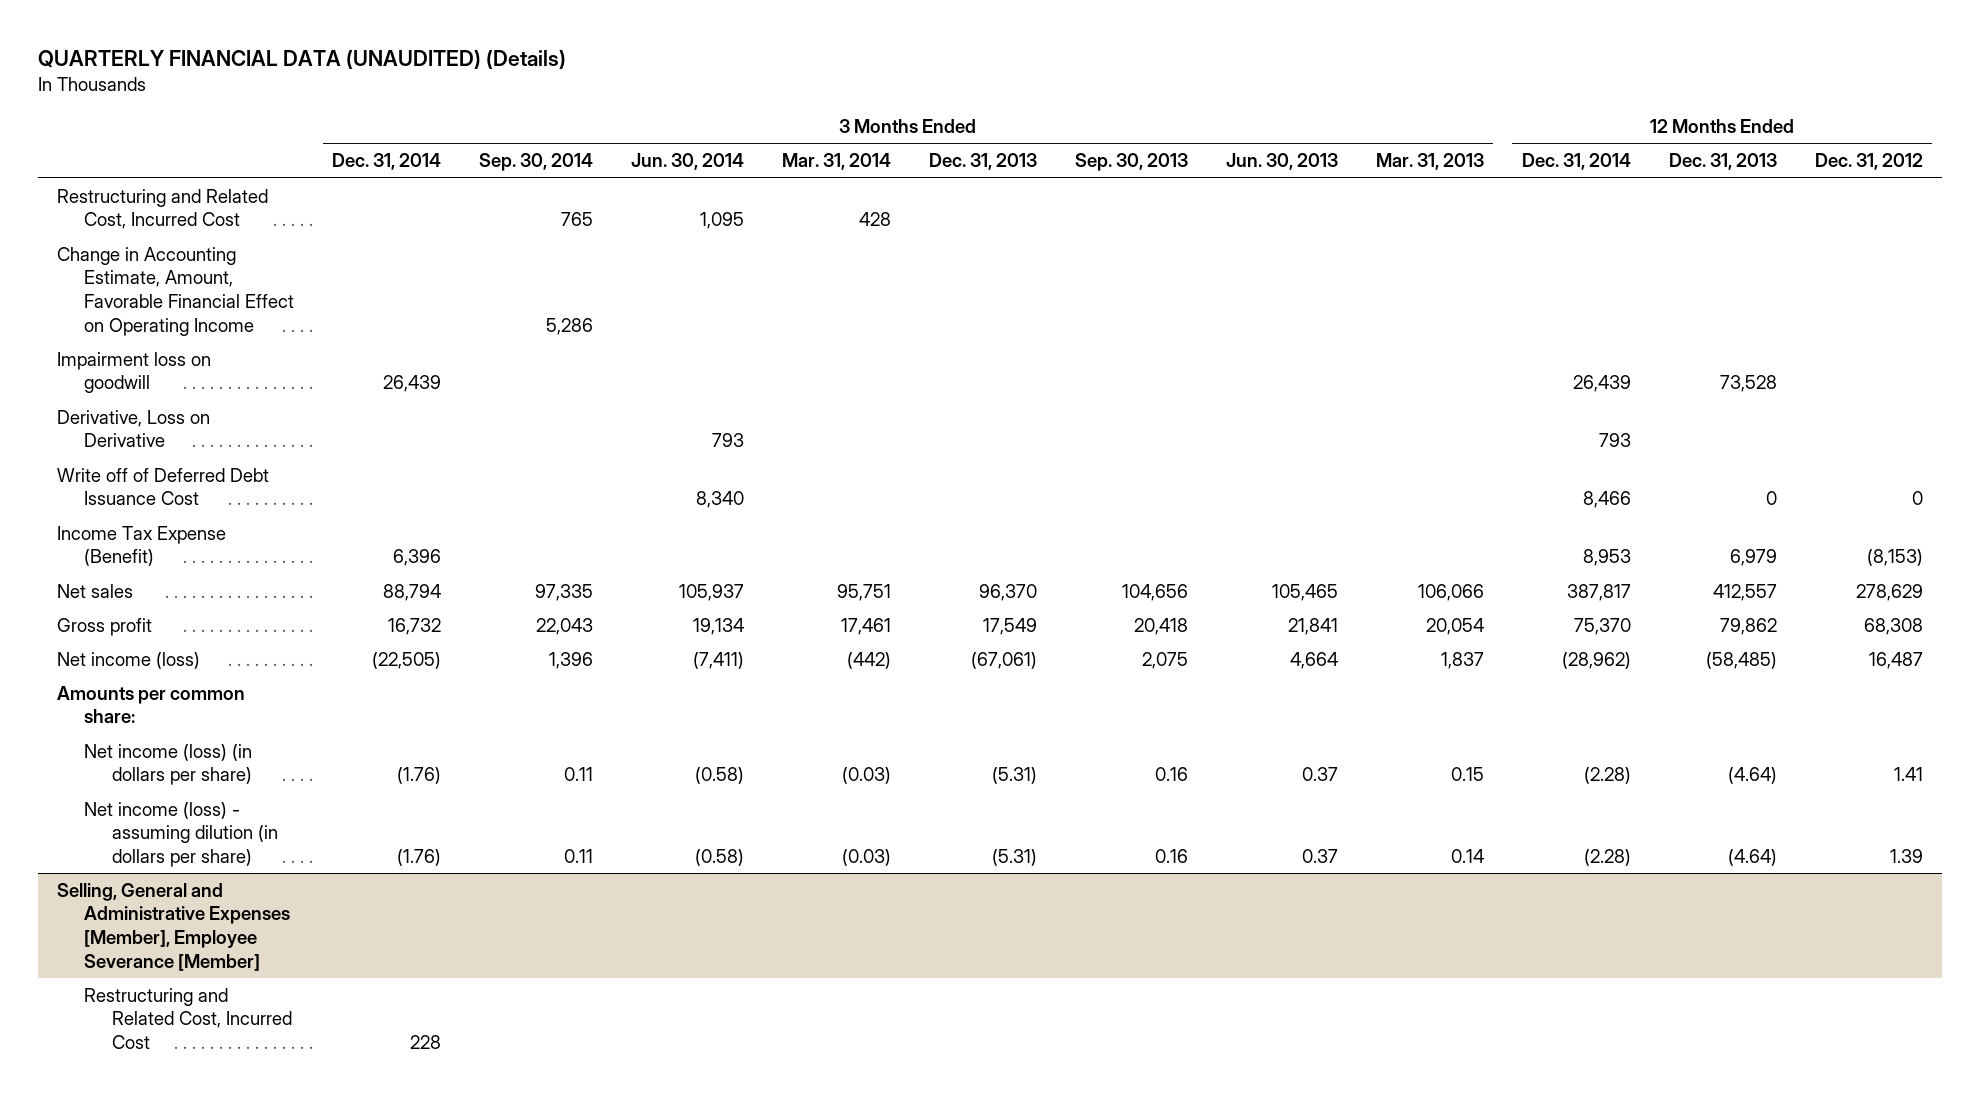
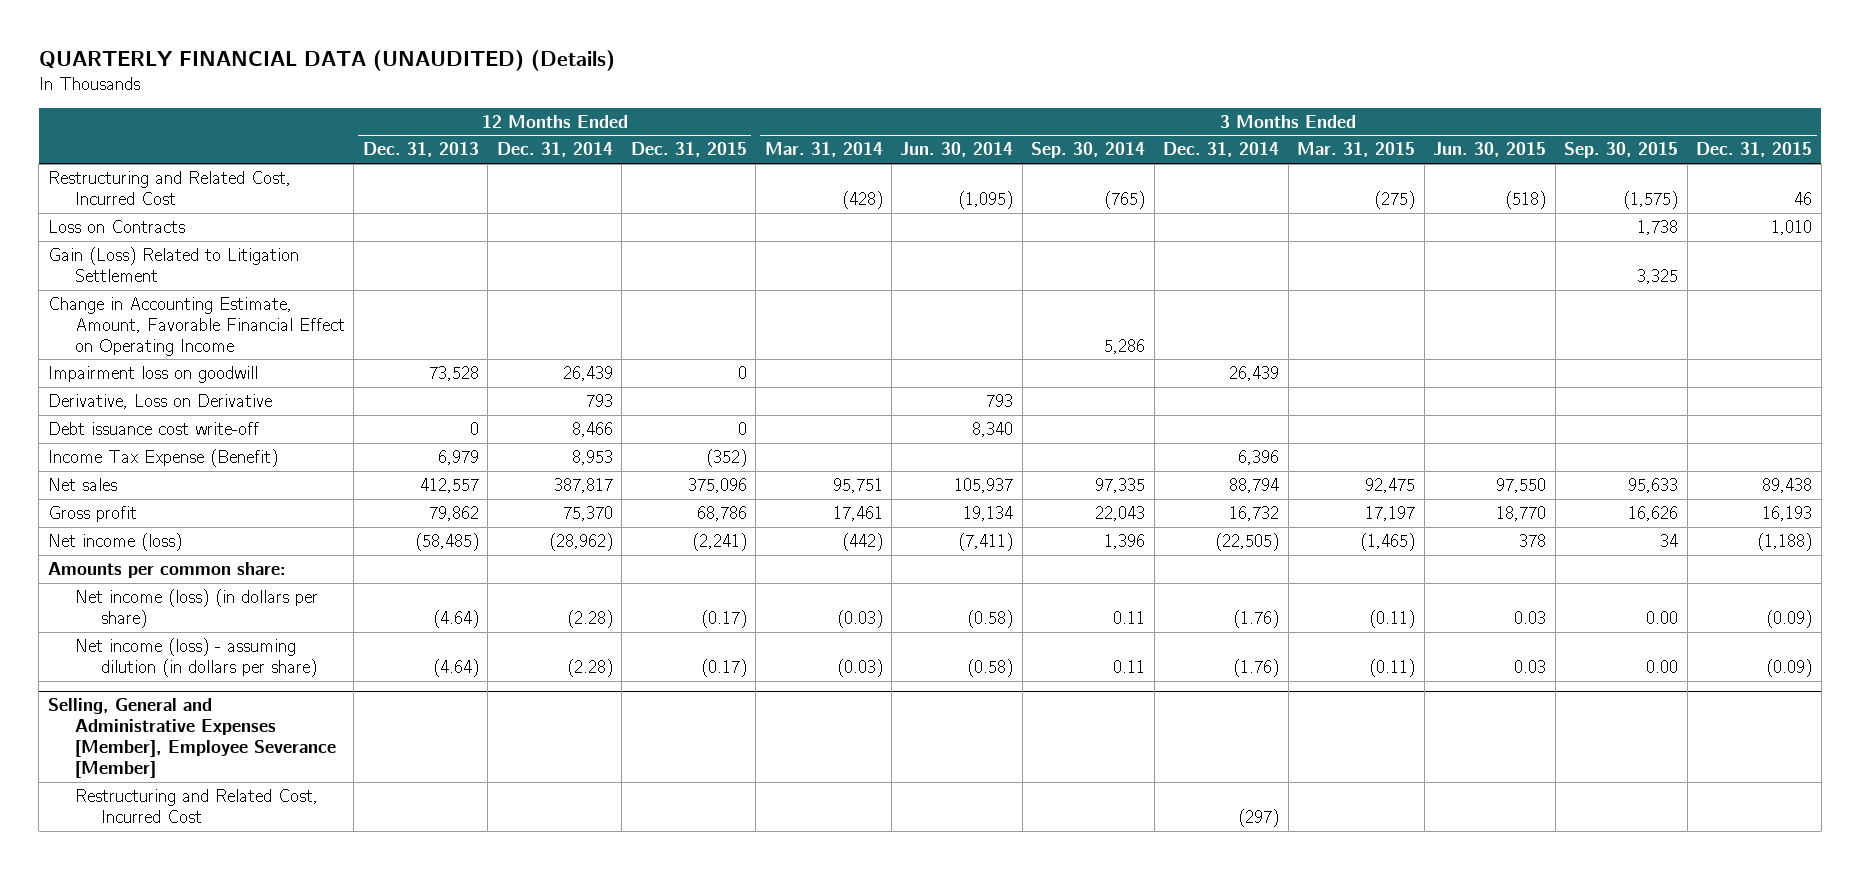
[929,153,1038,171] Dec. 31, 2013 -> none
[1074,153,1188,172] Sep. 30, 2013 -> none
[1225,153,1338,171] Jun. 30, 2013 -> none
[1375,153,1484,171] Mar. 31, 2013 -> none
[1814,153,1923,171] Dec. 31, 2012 -> none
none -> [630,142,747,158] Dec. 31, 2015
none -> [1297,142,1416,158] Mar. 31, 2015
none -> [1433,142,1547,158] Jun. 30, 2015
none -> [1564,142,1679,159] Sep. 30, 2015
none -> [1696,142,1813,158] Dec. 31, 2015
[561,212,594,227] 765 -> [1104,190,1146,209] (765)
[700,212,745,230] 1,095 -> [958,190,1014,209] (1,095)
[859,212,892,227] 428 -> [841,190,883,209] (428)
none -> [47,219,185,233] Loss on Contracts
none -> [47,246,299,282] Gain (Loss) Related to Litigation Settlement
[56,467,269,506] Write off of Deferred Debt Issuance Cost -> [47,421,259,435] Debt issuance cost write-off
[410,1035,442,1050] 228 -> [1238,808,1280,827] (297)

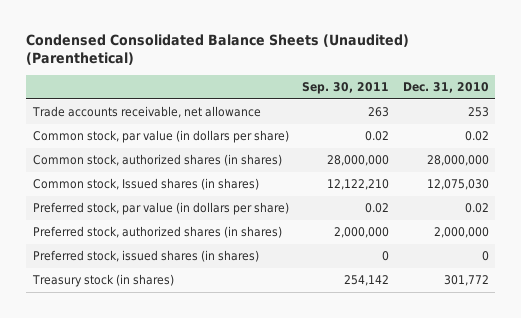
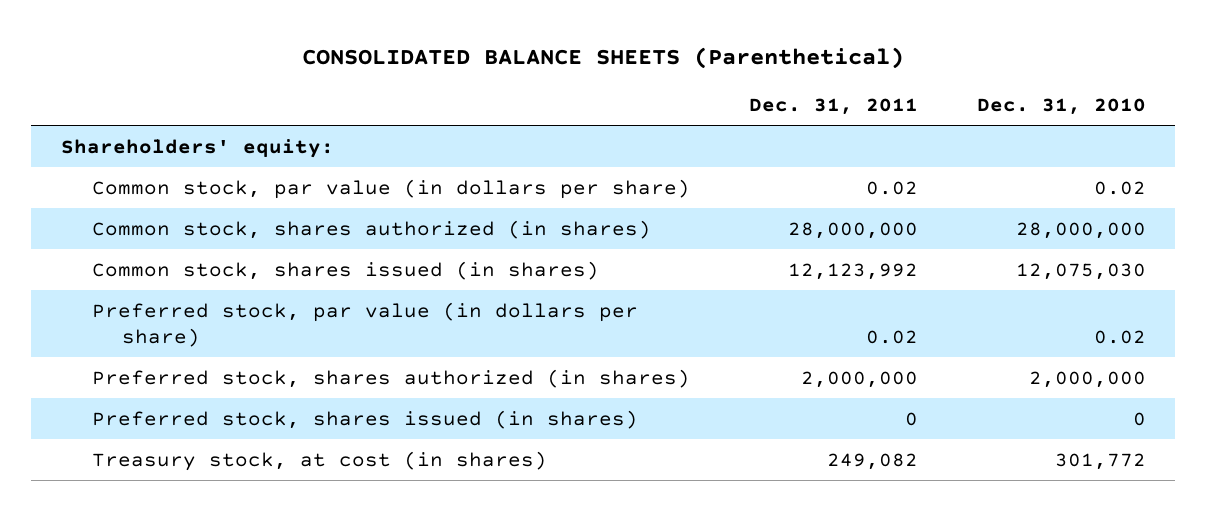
[25,33,409,66] Condensed Consolidated Balance Sheets (Unaudited) (Parenthetical) -> [302,46,905,69] CONSOLIDATED BALANCE SHEETS (Parenthetical)
[302,82,390,95] Sep. 30, 2011 -> none
none -> [748,98,918,116] Dec. 31, 2011
[31,106,261,119] Trade accounts receivable, net allowance -> none
none -> [60,138,334,158] Shareholders' equity:
[32,154,282,167] Common stock, authorized shares (in shares) -> [91,219,651,239] Common stock, shares authorized (in shares)
[32,178,259,191] Common stock, Issued shares (in shares) -> [91,260,599,280] Common stock, shares issued (in shares)
[32,226,282,239] Preferred stock, authorized shares (in shares) -> [91,368,690,388] Preferred stock, shares authorized (in shares)
[32,250,259,263] Preferred stock, issued shares (in shares) -> [91,409,638,429] Preferred stock, shares issued (in shares)
[31,274,174,288] Treasury stock (in shares) -> [91,450,547,471] Treasury stock, at cost (in shares)

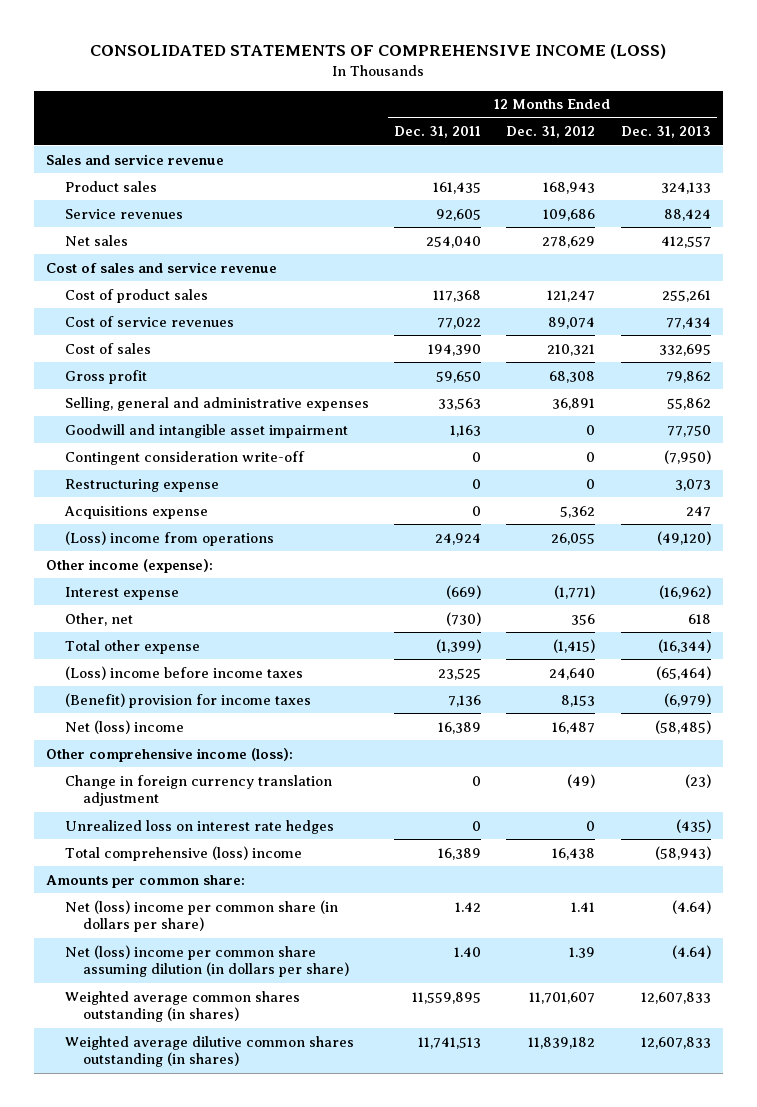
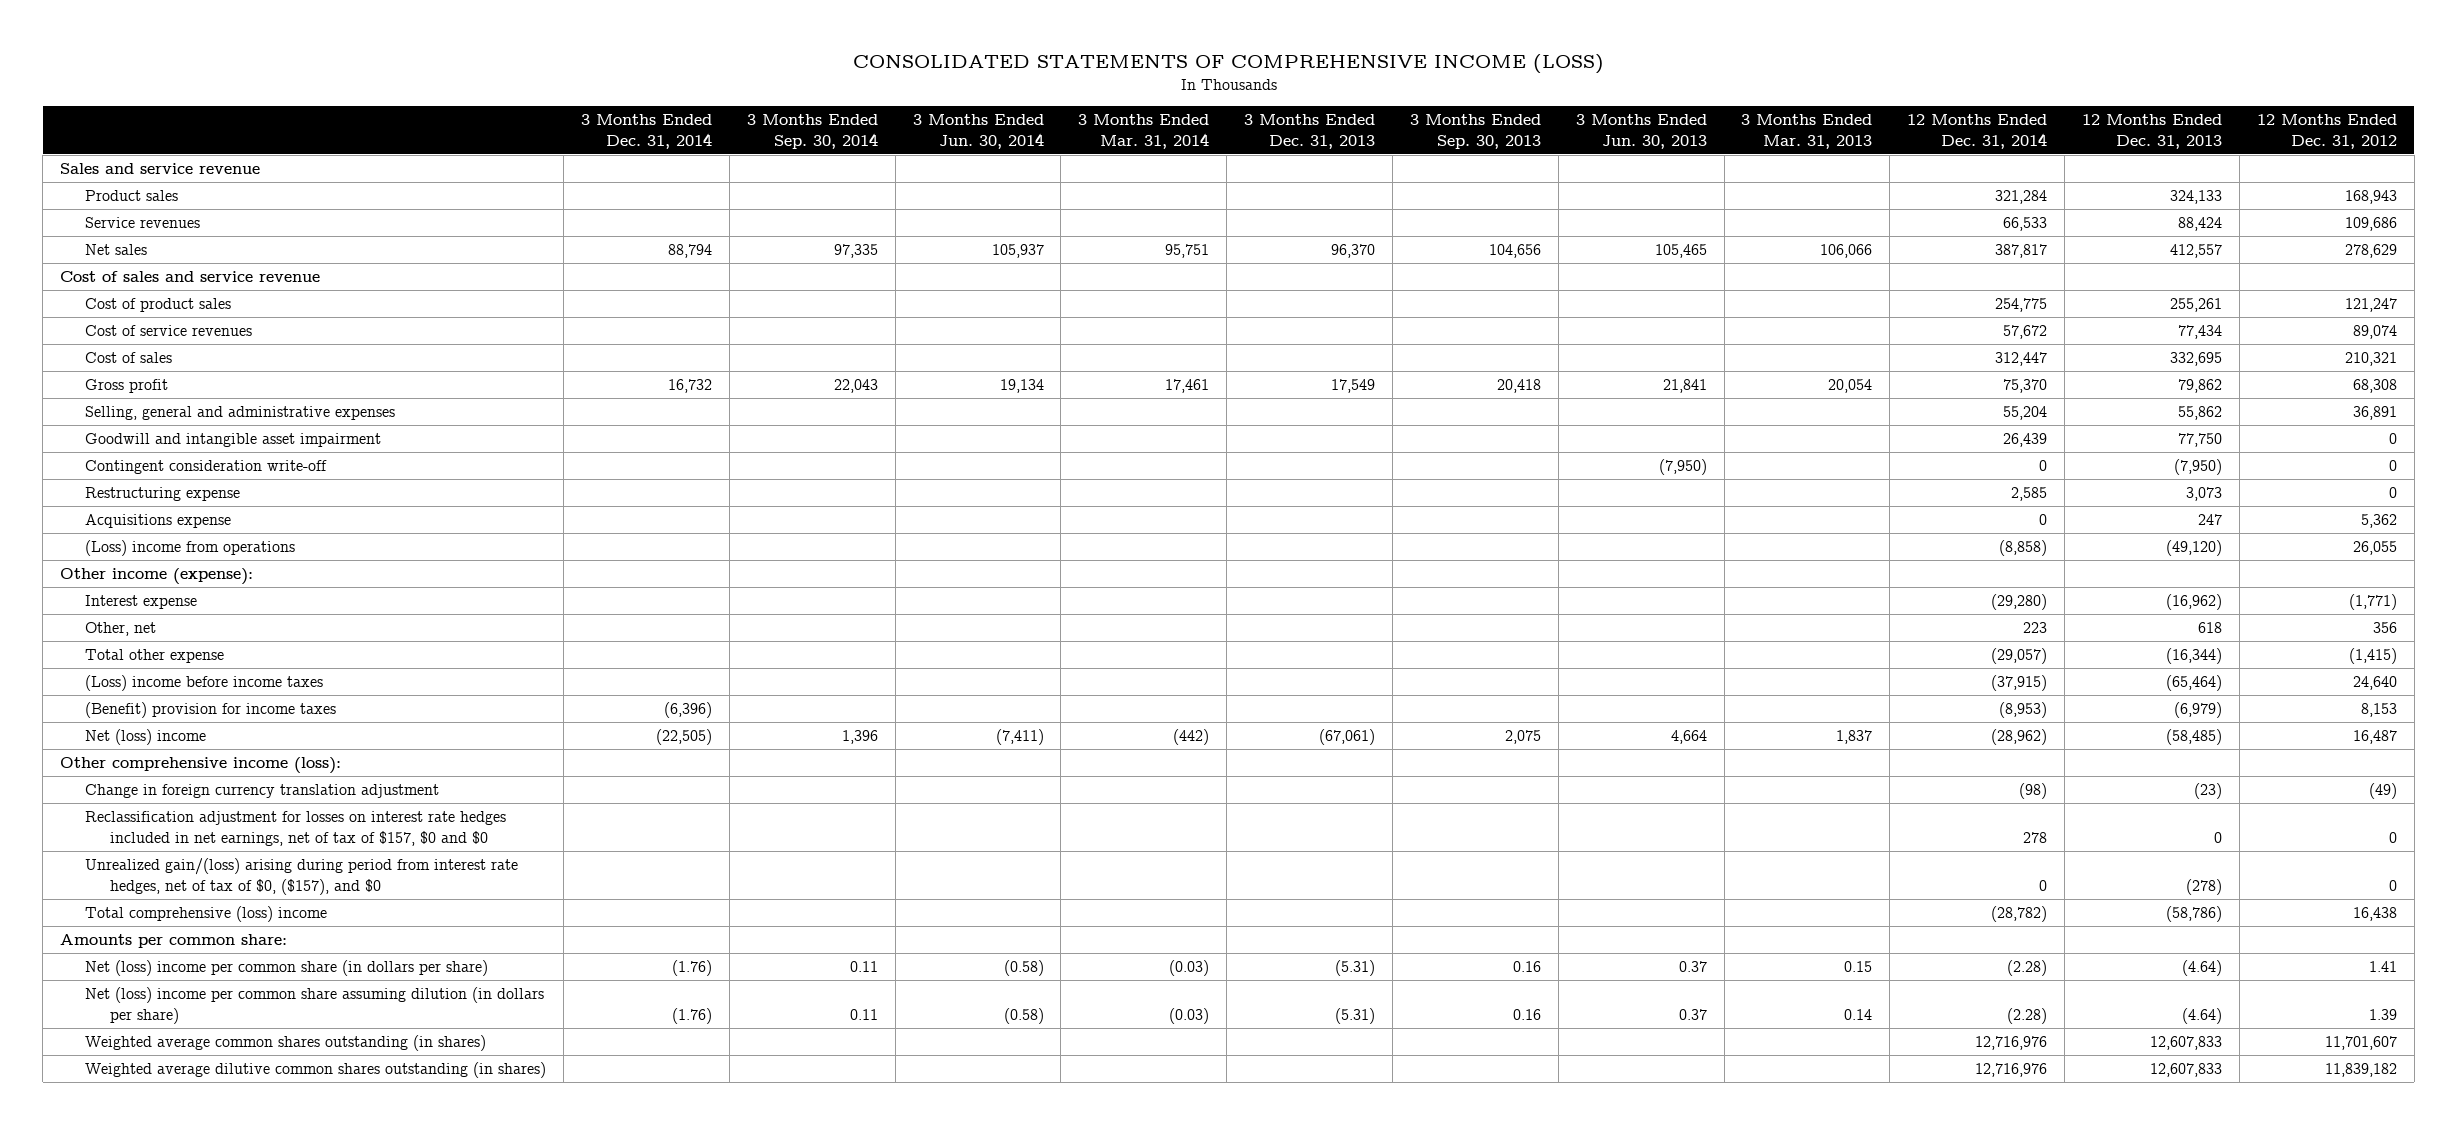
[394,126,482,139] Dec. 31, 2011 -> none
none -> [580,114,712,150] 3 Months Ended Dec. 31, 2014
none -> [746,114,878,150] 3 Months Ended Sep. 30, 2014
none -> [912,114,1044,150] 3 Months Ended Jun. 30, 2014
none -> [1078,114,1210,150] 3 Months Ended Mar. 31, 2014
none -> [1244,114,1376,150] 3 Months Ended Dec. 31, 2013
none -> [1409,114,1541,150] 3 Months Ended Sep. 30, 2013
none -> [1575,114,1707,150] 3 Months Ended Jun. 30, 2013
none -> [1741,114,1873,150] 3 Months Ended Mar. 31, 2013
none -> [1907,114,2048,150] 12 Months Ended Dec. 31, 2014
none -> [85,810,507,847] Reclassification adjustment for losses on interest rate hedges included in net earnings, net of tax of $157, $0 and $0
[64,819,334,834] Unrealized loss on interest rate hedges -> [85,857,519,896] Unrealized gain/(loss) arising during period from interest rate hedges, net of tax of $0, ($157), and $0
[675,818,711,833] (435) -> [2186,879,2223,896] (278)
[654,845,711,860] (58,943) -> [2166,905,2223,922] (58,786)

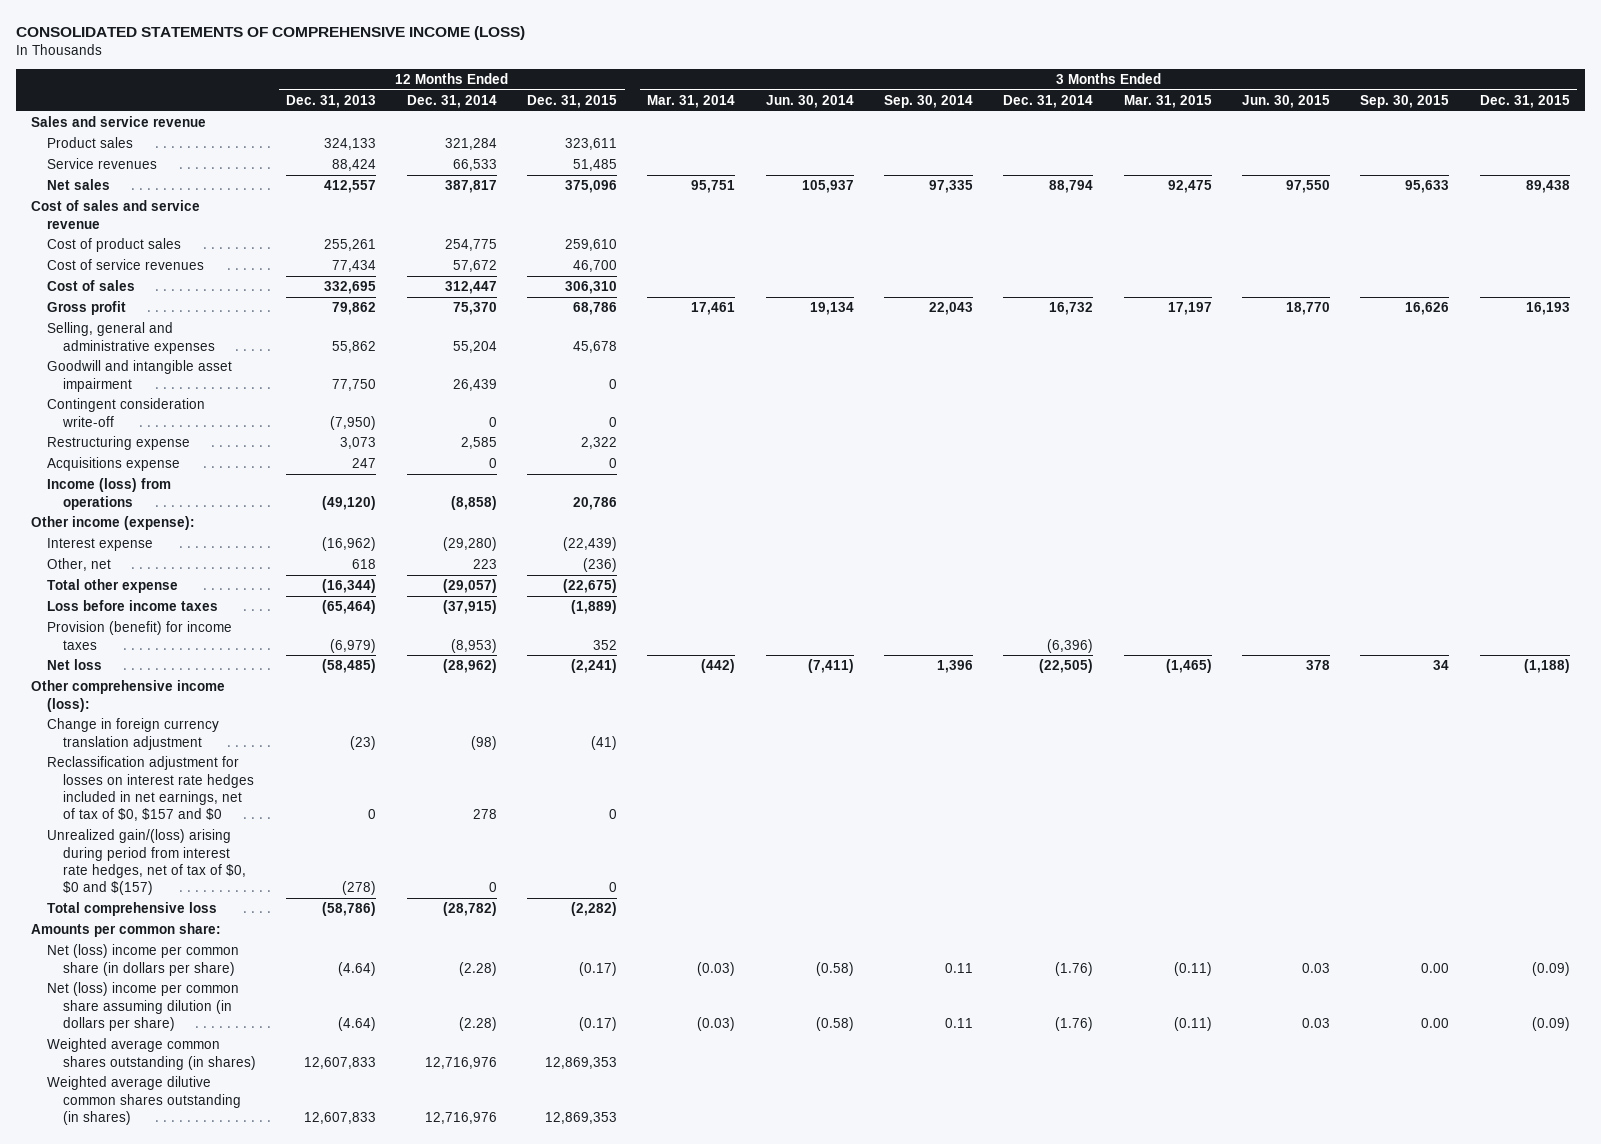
[1244,114,1376,150] 3 Months Ended Dec. 31, 2013 -> none
[1409,114,1541,150] 3 Months Ended Sep. 30, 2013 -> none
[1575,114,1707,150] 3 Months Ended Jun. 30, 2013 -> none
[1741,114,1873,150] 3 Months Ended Mar. 31, 2013 -> none
[2256,114,2397,150] 12 Months Ended Dec. 31, 2012 -> none
none -> [527,94,618,108] Dec. 31, 2015
none -> [1123,94,1212,108] Mar. 31, 2015
none -> [1242,94,1331,108] Jun. 30, 2015
none -> [1360,94,1450,108] Sep. 30, 2015
none -> [1479,94,1570,108] Dec. 31, 2015
[85,539,296,556] (Loss) income from operations -> [46,478,171,510] Income (loss) from operations
[85,674,324,691] (Loss) income before income taxes -> [46,600,218,612] Loss before income taxes
[85,701,337,718] (Benefit) provision for income taxes -> [46,621,232,650] Provision (benefit) for income taxes
[85,728,207,745] Net (loss) income -> [46,659,102,671] Net loss
[85,810,507,847] Reclassification adjustment for losses on interest rate hedges included in net earnings, net of tax of $157, $0 and $0 -> [46,756,255,822] Reclassification adjustment for losses on interest rate hedges included in net earnings, net of tax of $0, $157 and $0
[85,857,519,896] Unrealized gain/(loss) arising during period from interest rate hedges, net of tax of $0, ($157), and $0 -> [46,829,247,896] Unrealized gain/(loss) arising during period from interest rate hedges, net of tax of $0, $0 and $(157)
[85,905,328,922] Total comprehensive (loss) income -> [46,902,217,917] Total comprehensive loss

